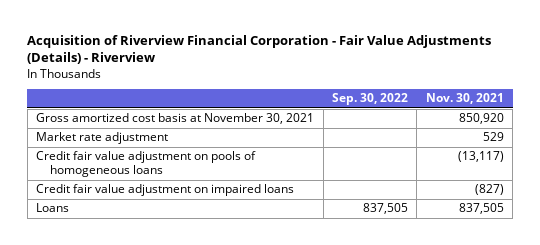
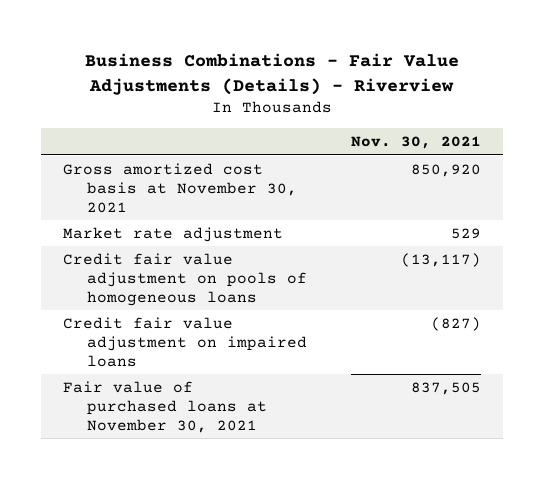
[27,34,492,65] Acquisition of Riverview Financial Corporation - Fair Value Adjustments (Details) - Riverview -> [85,52,460,95] Business Combinations - Fair Value Adjustments (Details) - Riverview
[331,93,408,106] Sep. 30, 2022 -> none
[36,203,70,213] Loans -> [63,380,267,433] Fair value of purchased loans at November 30, 2021

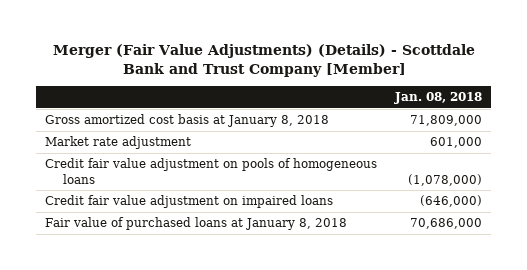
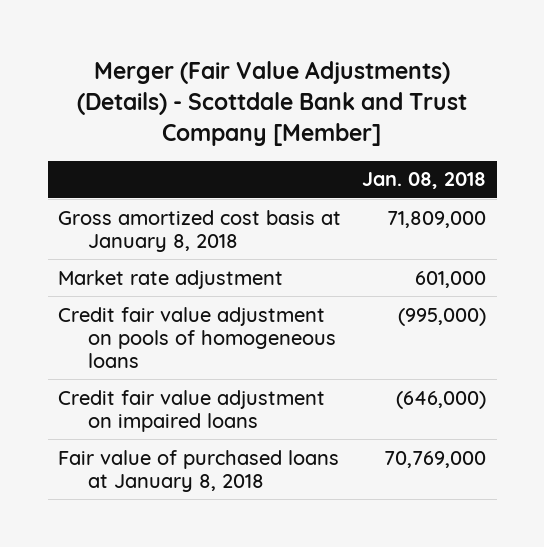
[408,173,483,186] (1,078,000) -> [398,307,487,326] (995,000)
[410,218,483,230] 70,686,000 -> [384,450,487,468] 70,769,000

